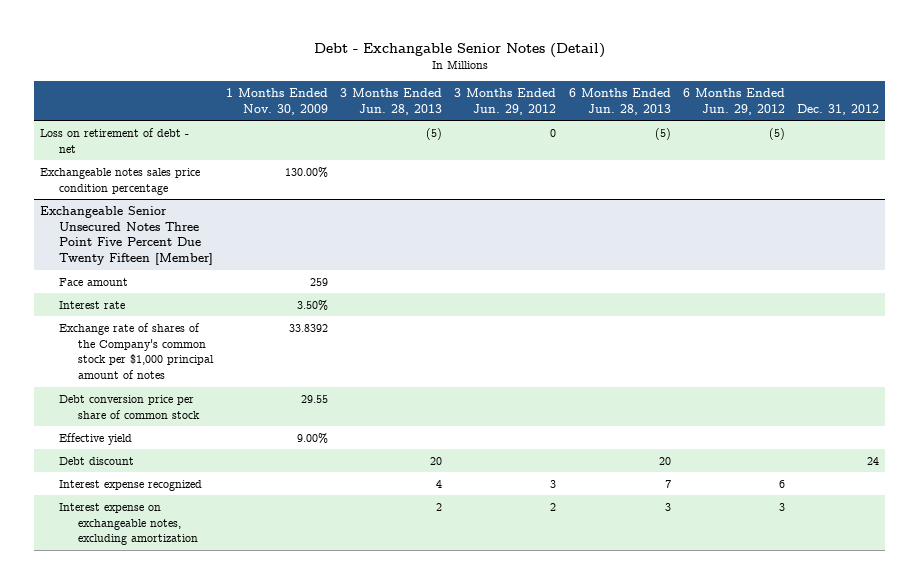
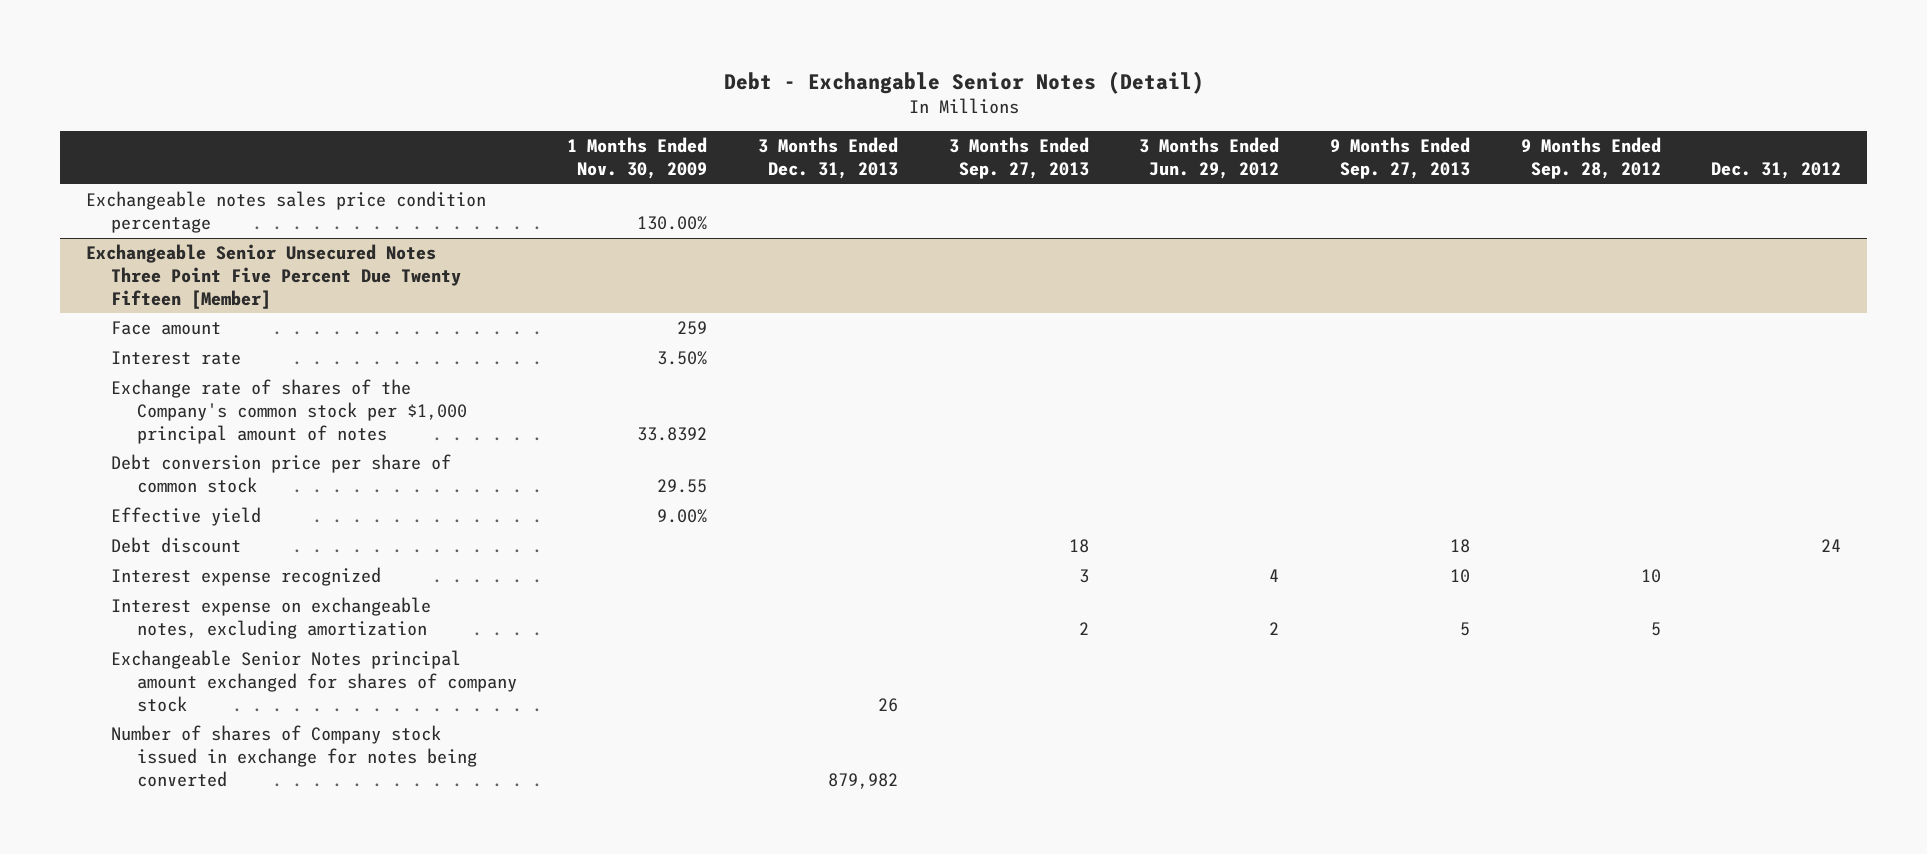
[340,88,443,115] 3 Months Ended Jun. 28, 2013 -> none
[568,88,671,115] 6 Months Ended Jun. 28, 2013 -> none
[682,88,785,115] 6 Months Ended Jun. 29, 2012 -> none
none -> [758,137,899,180] 3 Months Ended Dec. 31, 2013
none -> [948,137,1089,180] 3 Months Ended Sep. 27, 2013
none -> [1330,137,1471,180] 9 Months Ended Sep. 27, 2013
none -> [1520,137,1661,180] 9 Months Ended Sep. 28, 2012
[39,127,189,153] Loss on retirement of debt - net -> none
[550,479,557,488] 3 -> [1269,569,1280,583] 4
none -> [111,650,517,712] Exchangeable Senior Notes principal amount exchanged for shares of company stock
none -> [111,725,477,787] Number of shares of Company stock issued in exchange for notes being converted

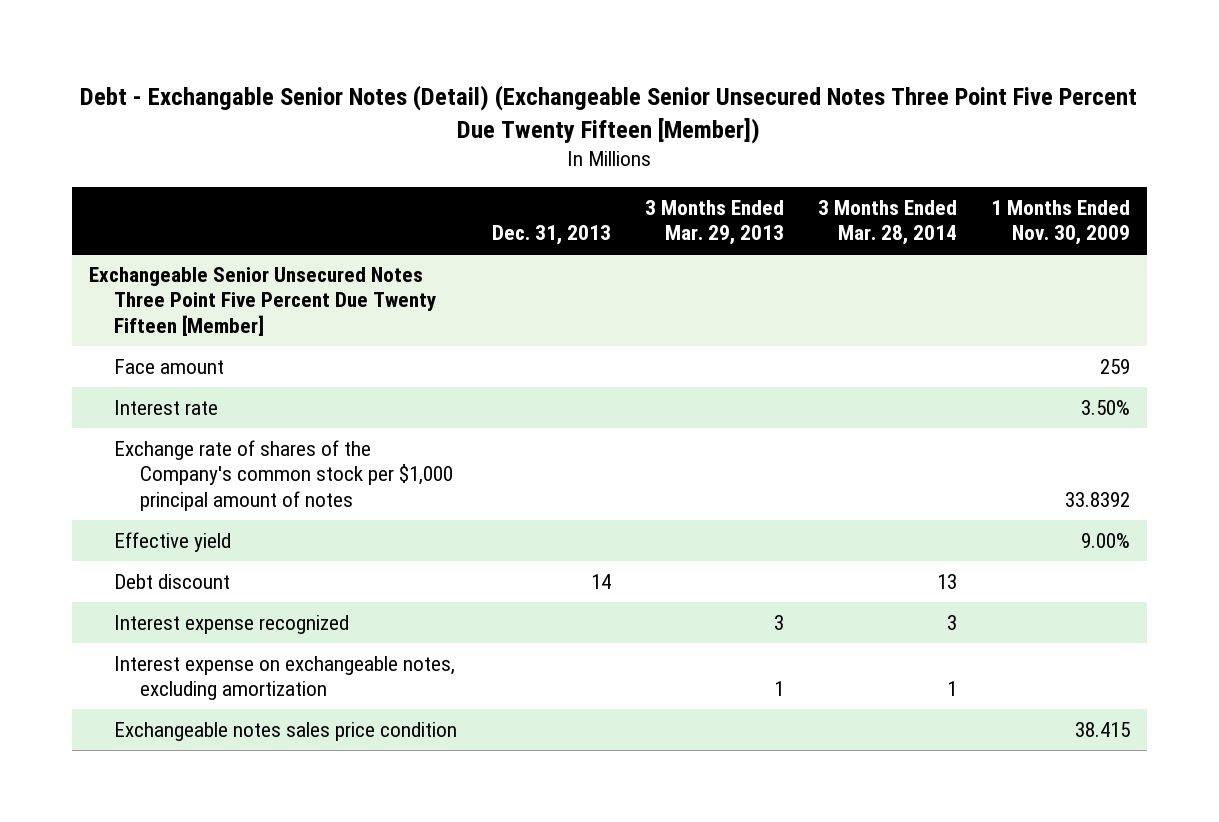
[723,70,1204,94] Debt - Exchangable Senior Notes (Detail) -> [80,84,1138,144] Debt - Exchangable Senior Notes (Detail) (Exchangeable Senior Unsecured Notes Three Point Five Percent Due Twenty Fifteen [Member])
[758,137,899,180] 3 Months Ended Dec. 31, 2013 -> none
[948,137,1089,180] 3 Months Ended Sep. 27, 2013 -> none
[1139,137,1280,180] 3 Months Ended Jun. 29, 2012 -> none
[1330,137,1471,180] 9 Months Ended Sep. 27, 2013 -> none
[1520,137,1661,180] 9 Months Ended Sep. 28, 2012 -> none
[1711,162,1842,180] Dec. 31, 2012 -> none
none -> [491,225,611,246] Dec. 31, 2013
none -> [644,200,784,246] 3 Months Ended Mar. 29, 2013
none -> [817,200,957,246] 3 Months Ended Mar. 28, 2014
[85,191,486,233] Exchangeable notes sales price condition percentage -> none
[111,454,452,493] Debt conversion price per share of common stock -> none
[111,650,517,712] Exchangeable Senior Notes principal amount exchanged for shares of company stock -> none
[111,725,477,787] Number of shares of Company stock issued in exchange for notes being converted -> none
none -> [114,721,458,741] Exchangeable notes sales price condition

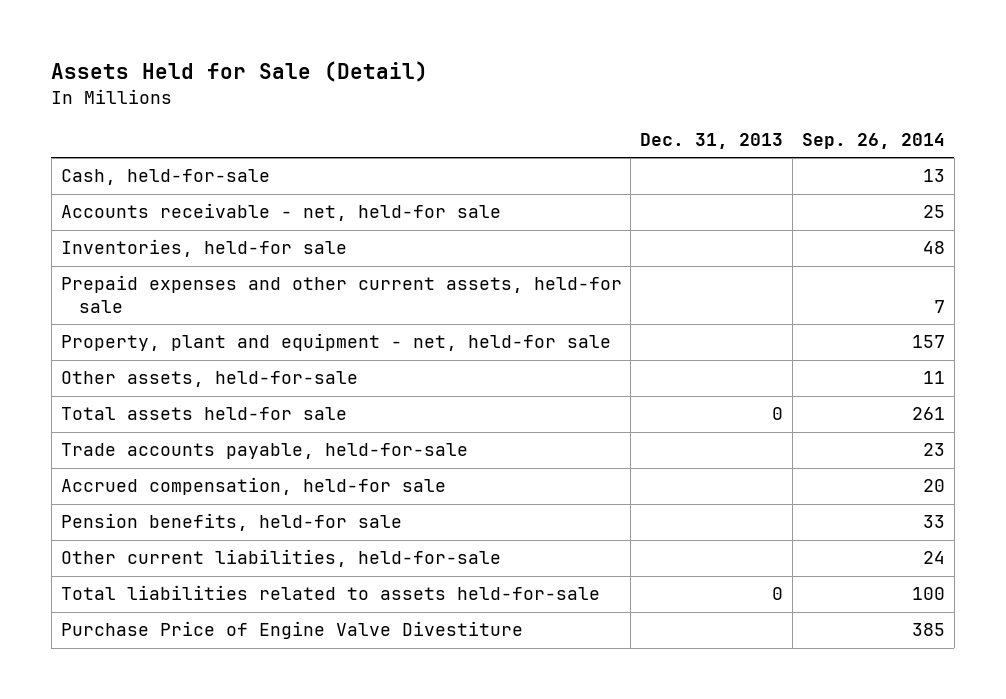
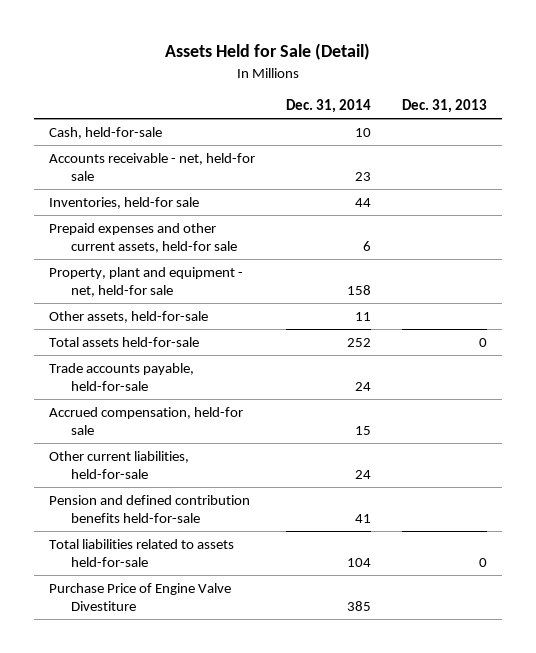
[802,132,946,149] Sep. 26, 2014 -> none
none -> [285,99,371,114] Dec. 31, 2014
[60,407,347,421] Total assets held-for sale -> [49,336,200,347] Total assets held-for-sale
[60,513,402,532] Pension benefits, held-for sale -> none
none -> [49,494,251,524] Pension and defined contribution benefits held-for-sale

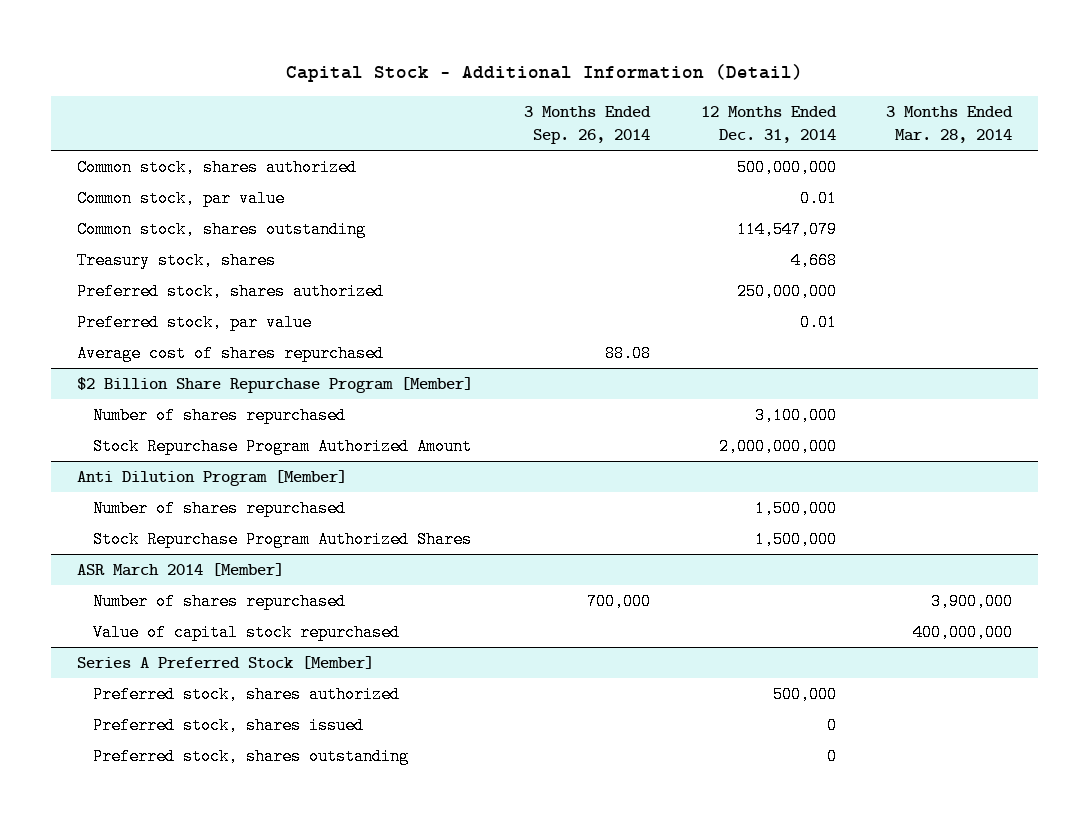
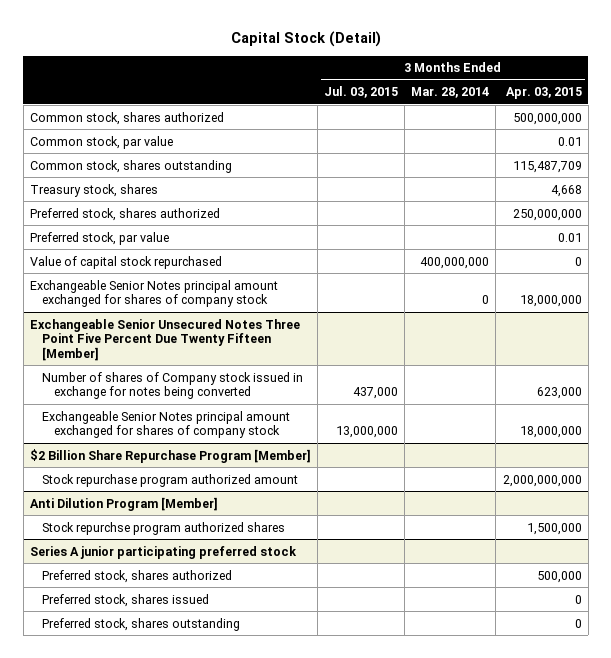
[285,64,803,83] Capital Stock - Additional Information (Detail) -> [230,31,381,48] Capital Stock (Detail)
[523,106,651,144] 3 Months Ended Sep. 26, 2014 -> none
[700,106,837,143] 12 Months Ended Dec. 31, 2014 -> none
none -> [324,86,399,99] Jul. 03, 2015
none -> [505,87,582,100] Apr. 03, 2015
[76,345,384,363] Average cost of shares repurchased -> none
none -> [29,255,222,269] Value of capital stock repurchased
none -> [29,279,278,308] Exchangeable Senior Notes principal amount exchanged for shares of company stock
none -> [29,318,300,361] Exchangeable Senior Unsecured Notes Three Point Five Percent Due Twenty Fifteen [Member]
none -> [41,371,303,400] Number of shares of Company stock issued in exchange for notes being converted
none -> [41,410,290,439] Exchangeable Senior Notes principal amount exchanged for shares of company stock
[92,407,346,425] Number of shares repurchased -> none
[92,438,472,456] Stock Repurchase Program Authorized Amount -> [41,473,298,487] Stock repurchase program authorized amount
[92,500,346,518] Number of shares repurchased -> none
[76,563,284,577] ASR March 2014 [Member] -> none
[92,593,346,611] Number of shares repurchased -> none
[92,624,400,642] Value of capital stock repurchased -> none
[92,531,472,549] Stock Repurchase Program Authorized Shares -> [41,521,285,535] Stock repurchse program authorized shares
[76,656,374,670] Series A Preferred Stock [Member] -> [29,545,297,559] Series A junior participating preferred stock

